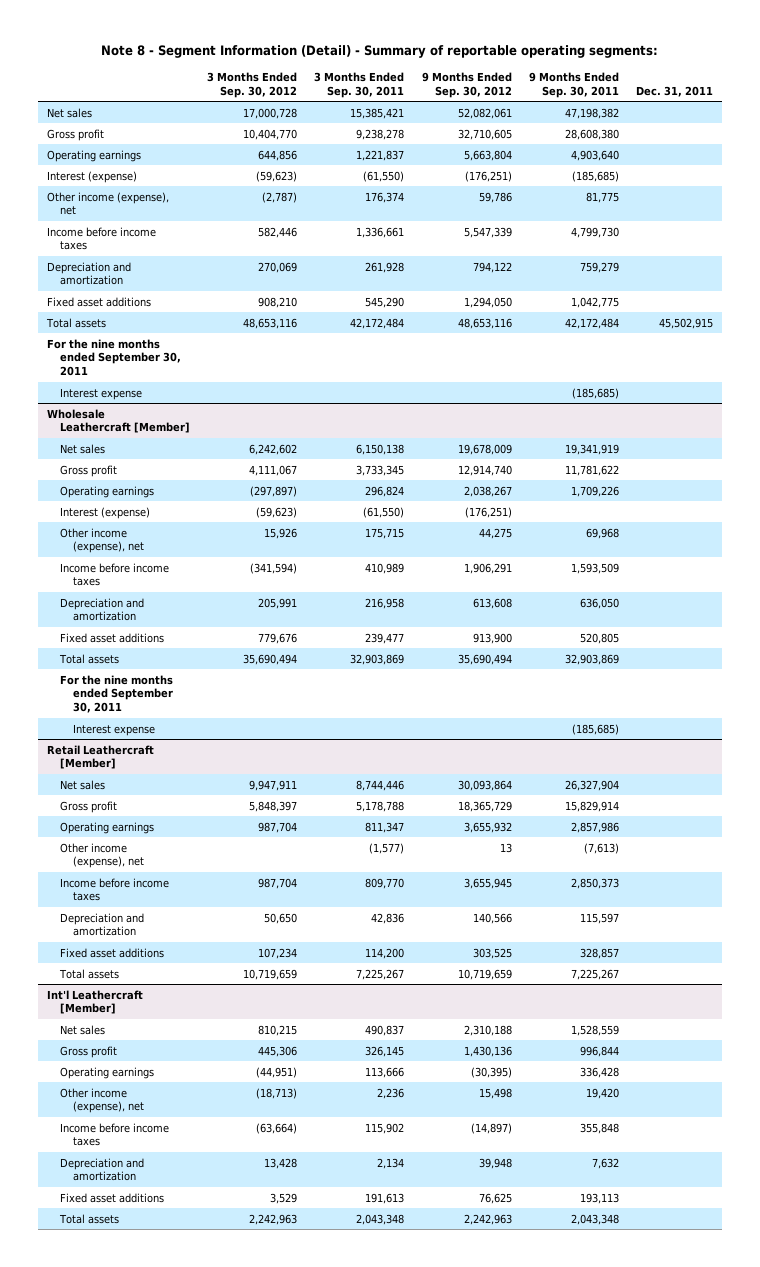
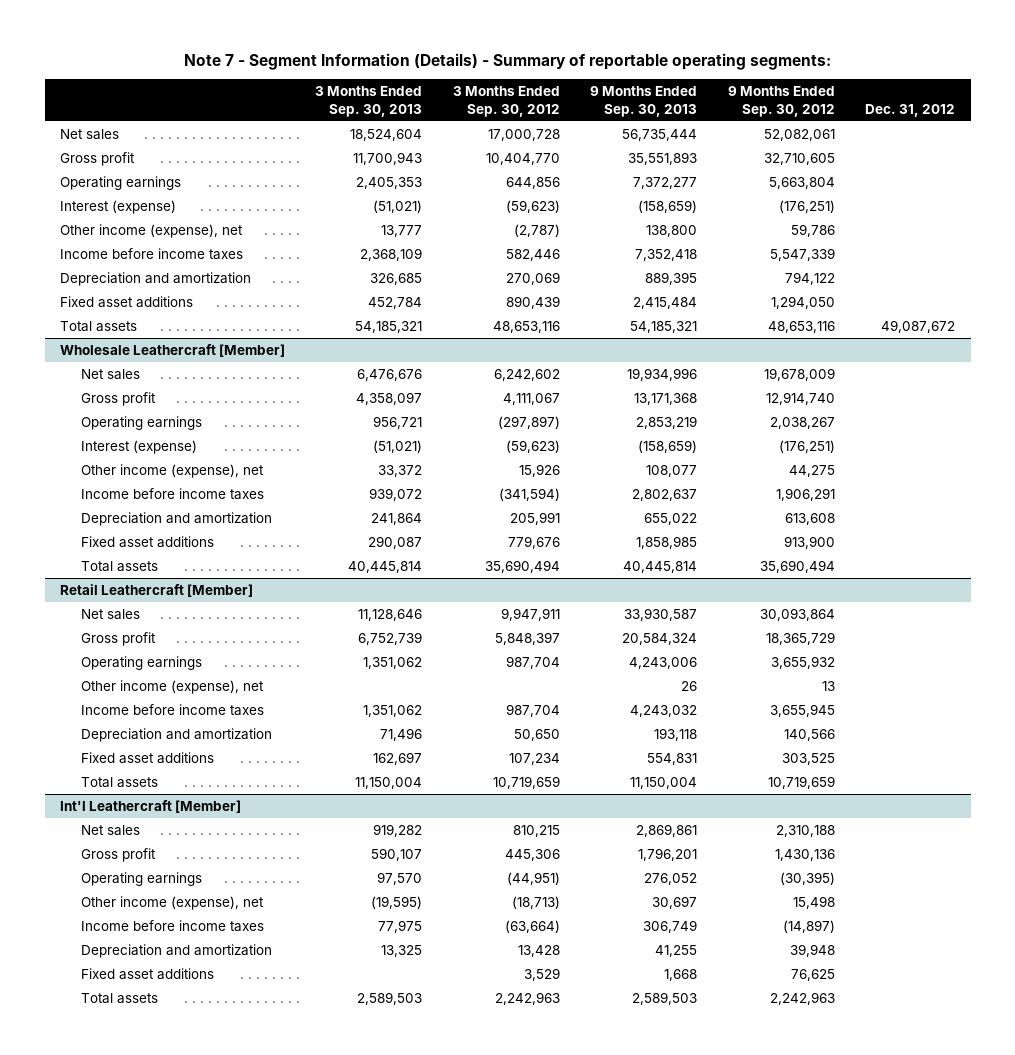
[100,45,658,59] Note 8 - Segment Information (Detail) - Summary of reportable operating segments: -> [183,52,831,70] Note 7 - Segment Information (Details) - Summary of reportable operating segments:
[314,71,405,98] 3 Months Ended Sep. 30, 2011 -> none
[528,71,619,98] 9 Months Ended Sep. 30, 2011 -> none
[636,85,714,97] Dec. 31, 2011 -> none
none -> [315,86,423,117] 3 Months Ended Sep. 30, 2013
none -> [590,86,698,117] 9 Months Ended Sep. 30, 2013
none -> [865,103,956,117] Dec. 31, 2012
[258,296,298,308] 908,210 -> [505,296,560,310] 890,439
[46,338,181,377] For the nine months ended September 30, 2011 -> none
[59,387,142,400] Interest expense -> none
[59,674,174,714] For the nine months ended September 30, 2011 -> none
[73,723,156,736] Interest expense -> none

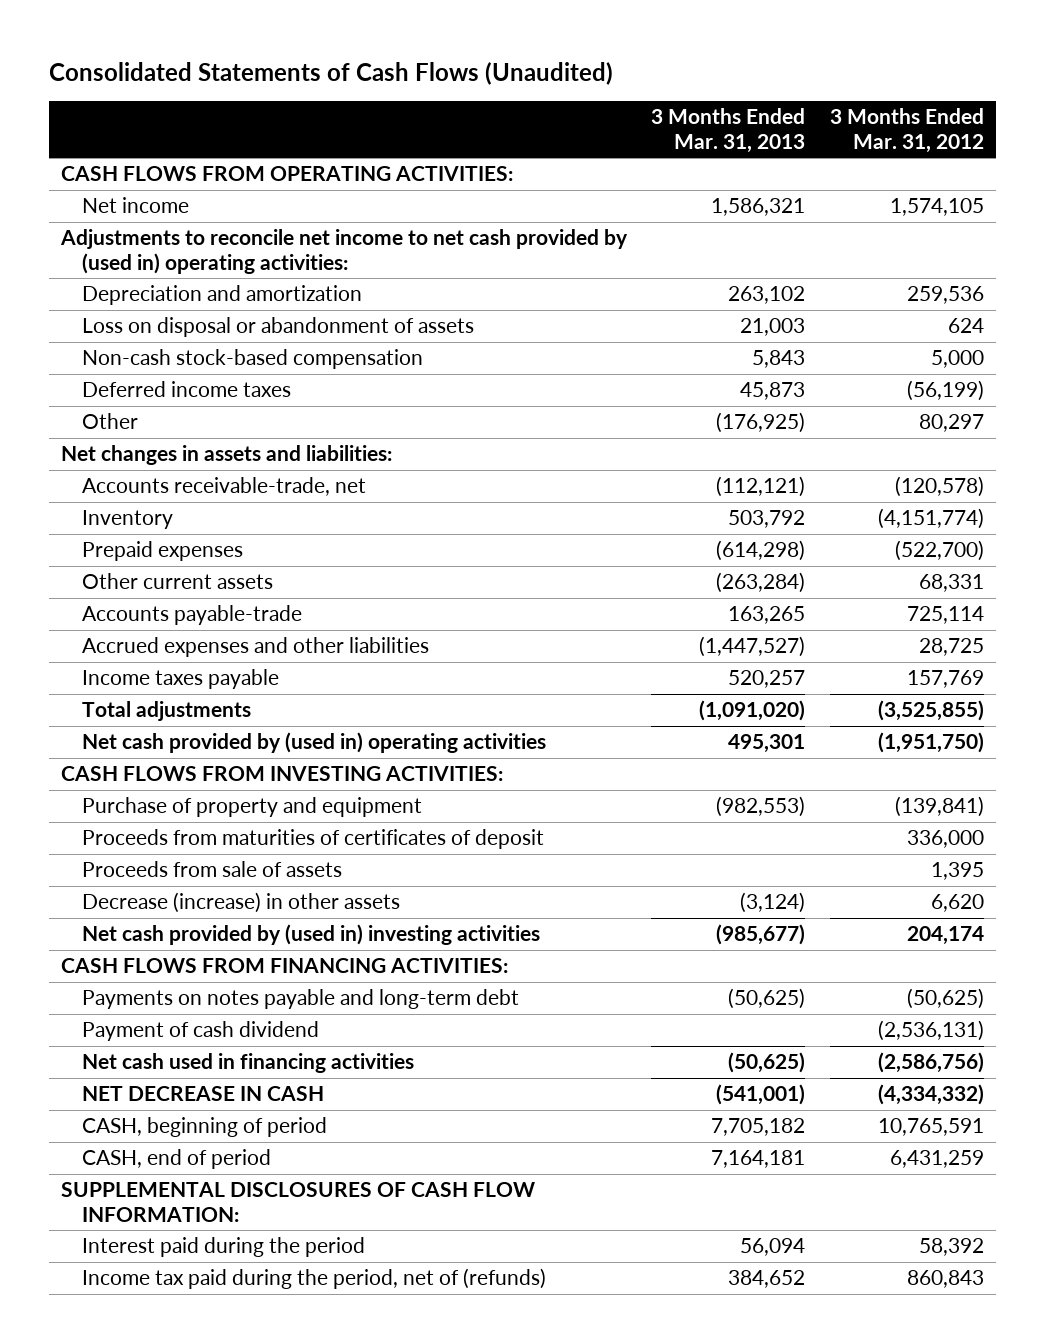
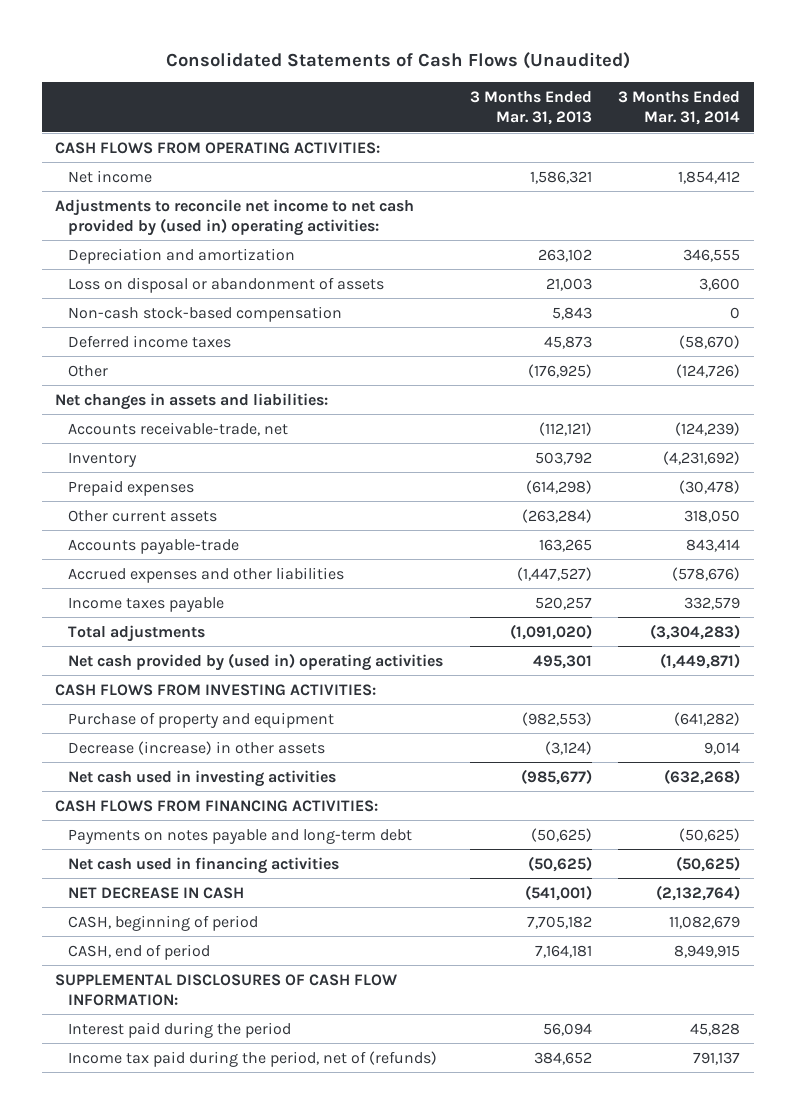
[829,108,984,153] 3 Months Ended Mar. 31, 2012 -> none
none -> [618,91,741,126] 3 Months Ended Mar. 31, 2014
[82,829,545,850] Proceeds from maturities of certificates of deposit -> none
[82,861,343,878] Proceeds from sale of assets -> none
[82,924,541,946] Net cash provided by (used in) investing activities -> [67,769,336,787] Net cash used in investing activities
[82,1021,320,1042] Payment of cash dividend -> none

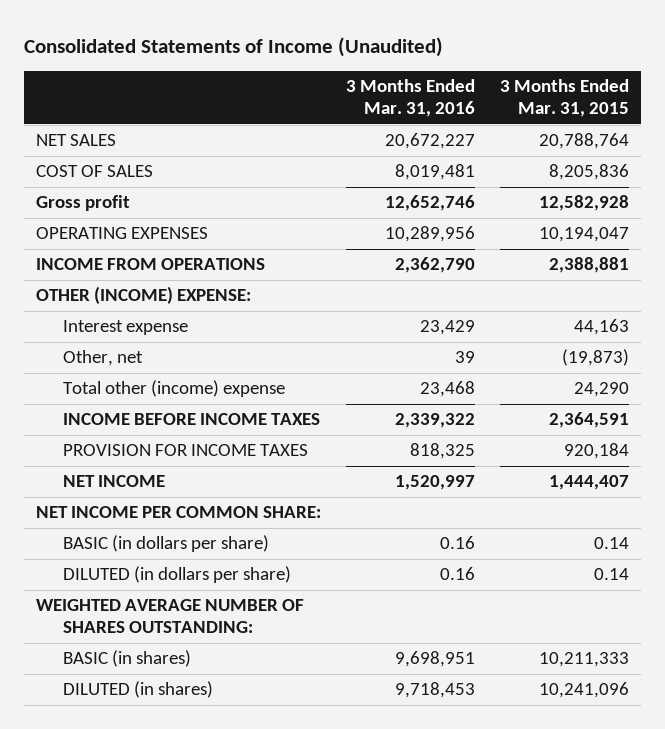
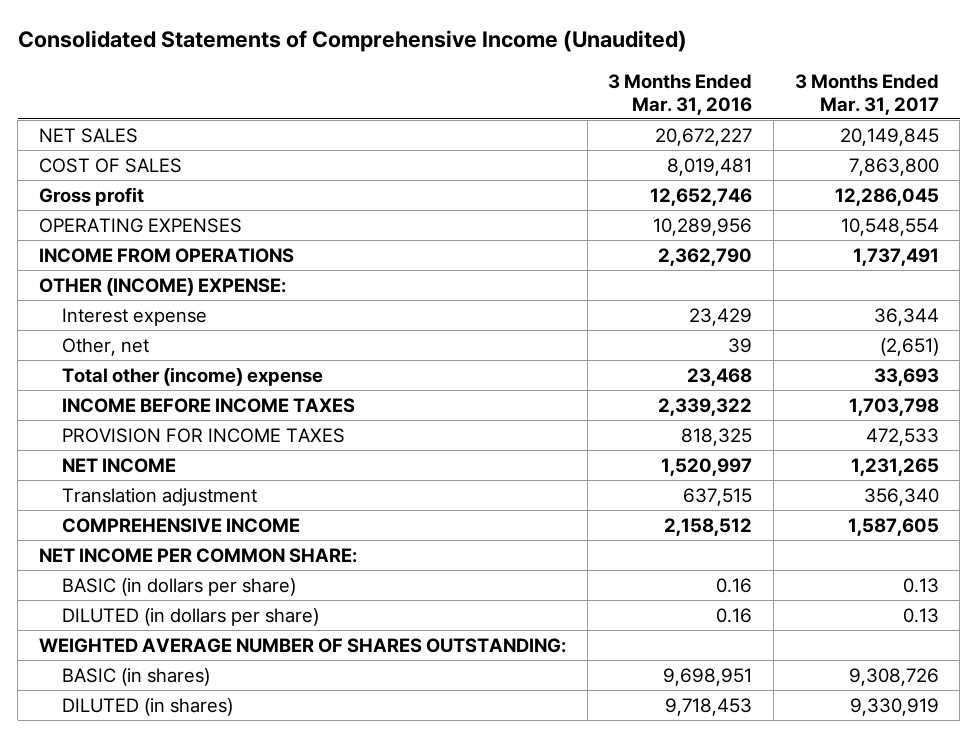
[23,36,443,57] Consolidated Statements of Income (Unaudited) -> [17,30,687,53] Consolidated Statements of Comprehensive Income (Unaudited)
[499,79,629,118] 3 Months Ended Mar. 31, 2015 -> none
none -> [794,74,939,115] 3 Months Ended Mar. 31, 2017
none -> [61,487,257,506] Translation adjustment
none -> [61,517,300,533] COMPREHENSIVE INCOME

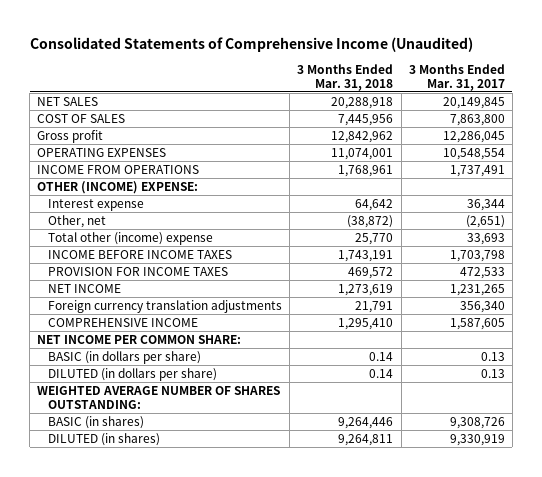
[608,74,753,115] 3 Months Ended Mar. 31, 2016 -> none
none -> [297,63,394,91] 3 Months Ended Mar. 31, 2018
[61,487,257,506] Translation adjustment -> [47,299,282,313] Foreign currency translation adjustments

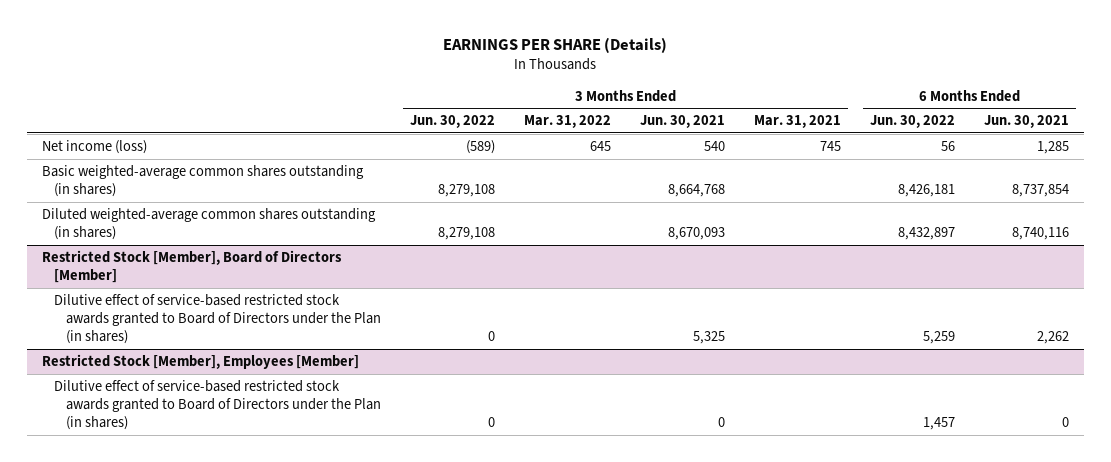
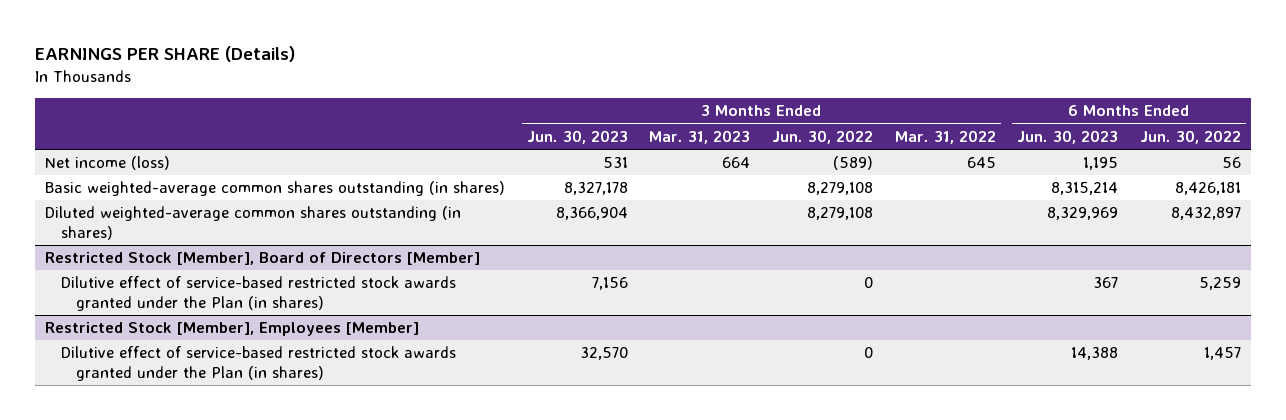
[640,115,726,129] Jun. 30, 2021 -> none
[754,115,842,129] Mar. 31, 2021 -> none
[984,115,1070,129] Jun. 30, 2021 -> none
none -> [526,129,628,144] Jun. 30, 2023
none -> [649,129,751,144] Mar. 31, 2023
none -> [1017,129,1119,144] Jun. 30, 2023
[54,294,382,345] Dilutive effect of service-based restricted stock awards granted to Board of Directors under the Plan (in shares) -> [60,276,456,312] Dilutive effect of service-based restricted stock awards granted under the Plan (in shares)
[54,380,382,431] Dilutive effect of service-based restricted stock awards granted to Board of Directors under the Plan (in shares) -> [60,346,456,382] Dilutive effect of service-based restricted stock awards granted under the Plan (in shares)

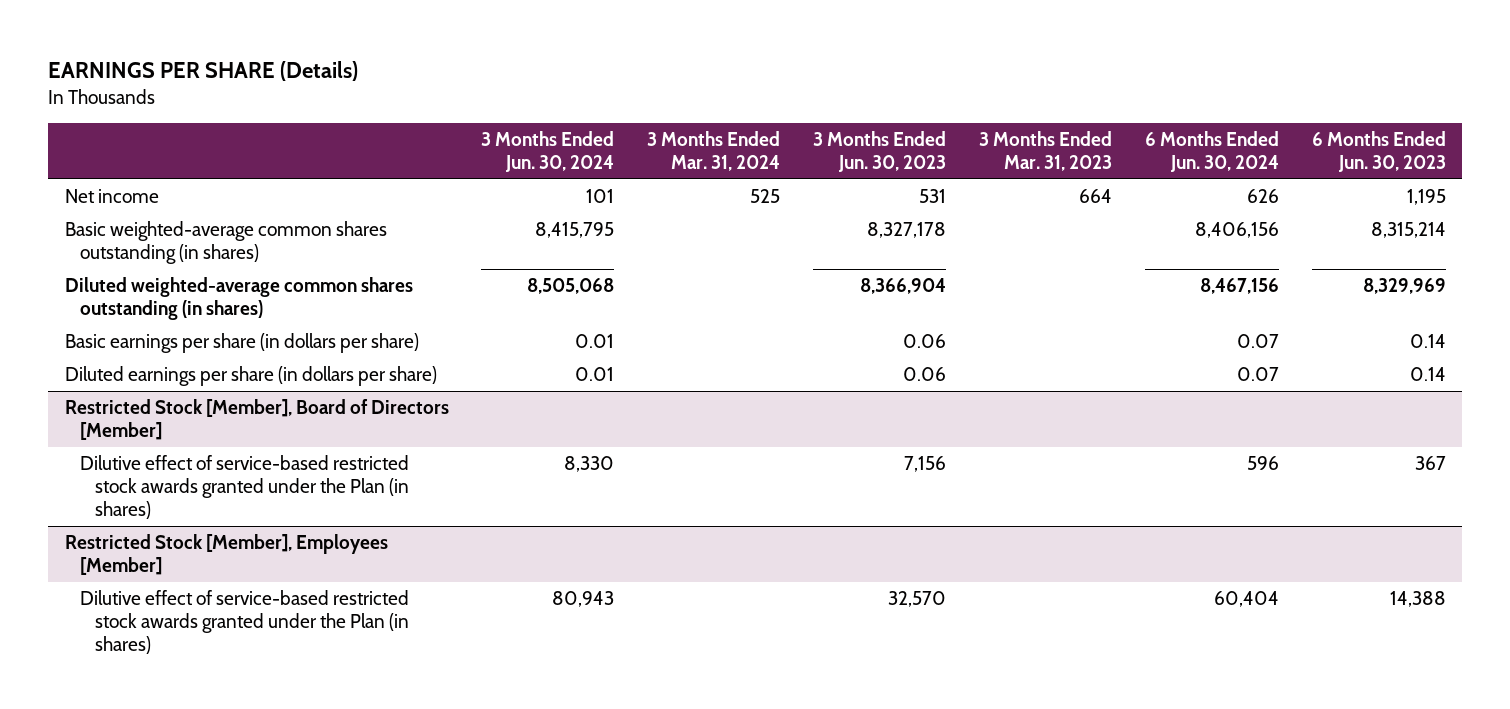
[772,129,874,144] Jun. 30, 2022 -> none
[894,129,996,144] Mar. 31, 2022 -> none
[1139,129,1241,144] Jun. 30, 2022 -> none
none -> [481,131,615,172] 3 Months Ended Jun. 30, 2024
none -> [647,131,781,171] 3 Months Ended Mar. 31, 2024
none -> [1144,131,1279,172] 6 Months Ended Jun. 30, 2024
[45,156,171,171] Net income (loss) -> [64,189,159,204] Net income
none -> [64,333,419,354] Basic earnings per share (in dollars per share)
none -> [64,366,437,387] Diluted earnings per share (in dollars per share)

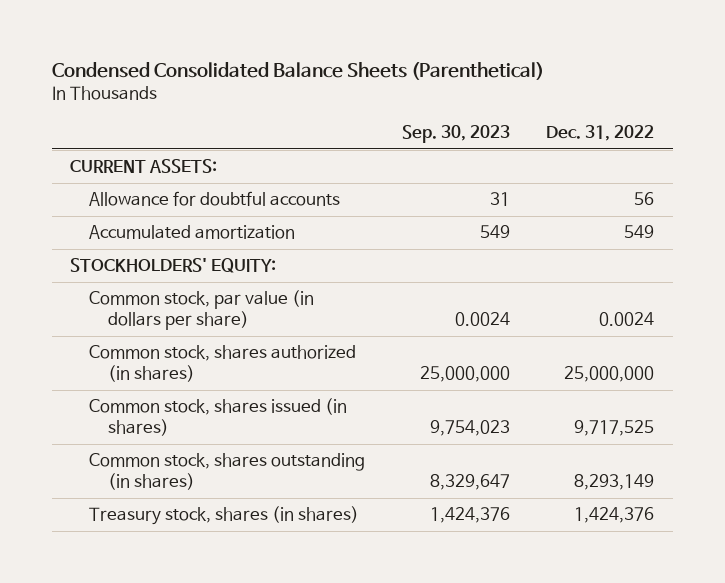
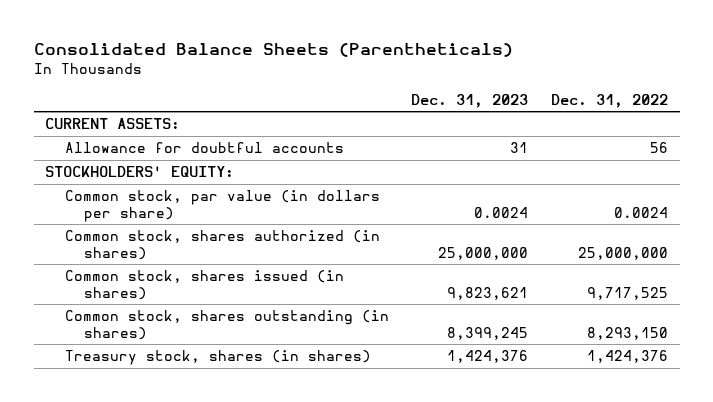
[51,62,544,81] Condensed Consolidated Balance Sheets (Parenthetical) -> [33,43,513,58] Consolidated Balance Sheets (Parentheticals)
[401,125,510,144] Sep. 30, 2023 -> none
none -> [411,93,529,108] Dec. 31, 2023
[89,225,296,240] Accumulated amortization -> none
[574,474,655,491] 8,293,149 -> [587,326,669,340] 8,293,150

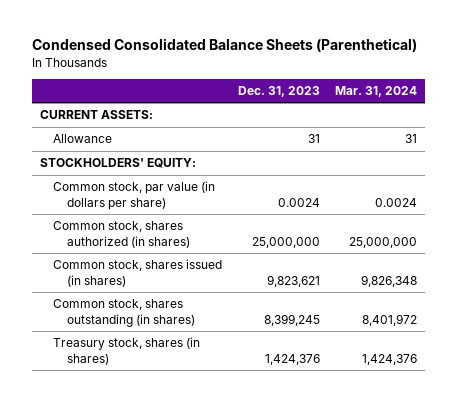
[33,43,513,58] Consolidated Balance Sheets (Parentheticals) -> [31,38,417,53] Condensed Consolidated Balance Sheets (Parenthetical)
[551,93,669,108] Dec. 31, 2022 -> none
none -> [335,85,418,97] Mar. 31, 2024
[64,142,344,154] Allowance for doubtful accounts -> [53,134,113,144] Allowance

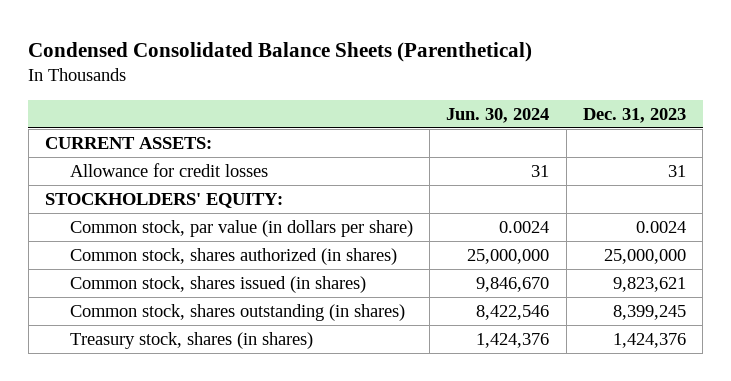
[335,85,418,97] Mar. 31, 2024 -> none
none -> [446,107,550,123] Jun. 30, 2024
[53,134,113,144] Allowance -> [69,162,268,177] Allowance for credit losses

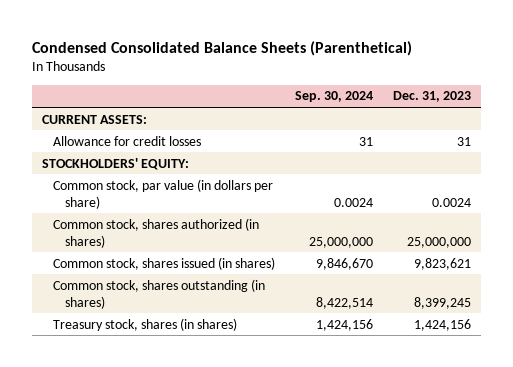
[446,107,550,123] Jun. 30, 2024 -> none
none -> [295,91,374,103] Sep. 30, 2024
[613,332,687,348] 1,424,376 -> [413,318,471,331] 1,424,156

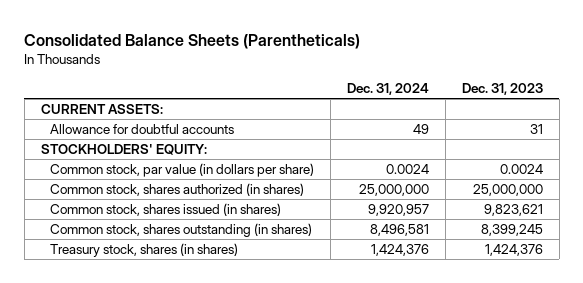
[32,41,413,57] Condensed Consolidated Balance Sheets (Parenthetical) -> [24,33,361,49] Consolidated Balance Sheets (Parentheticals)
[295,91,374,103] Sep. 30, 2024 -> none
none -> [347,83,430,96] Dec. 31, 2024
[53,135,202,146] Allowance for credit losses -> [50,124,235,135] Allowance for doubtful accounts
[413,318,471,331] 1,424,156 -> [484,244,543,257] 1,424,376

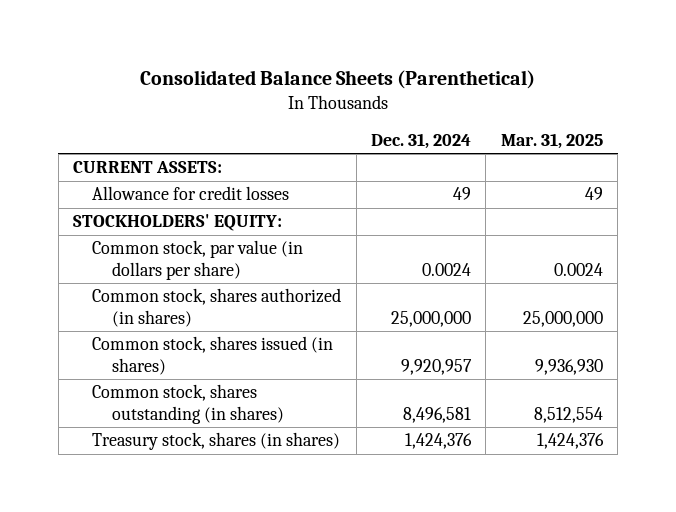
[24,33,361,49] Consolidated Balance Sheets (Parentheticals) -> [139,70,535,90] Consolidated Balance Sheets (Parenthetical)
[461,83,543,96] Dec. 31, 2023 -> none
none -> [500,132,603,149] Mar. 31, 2025
[50,124,235,135] Allowance for doubtful accounts -> [92,186,290,201] Allowance for credit losses

